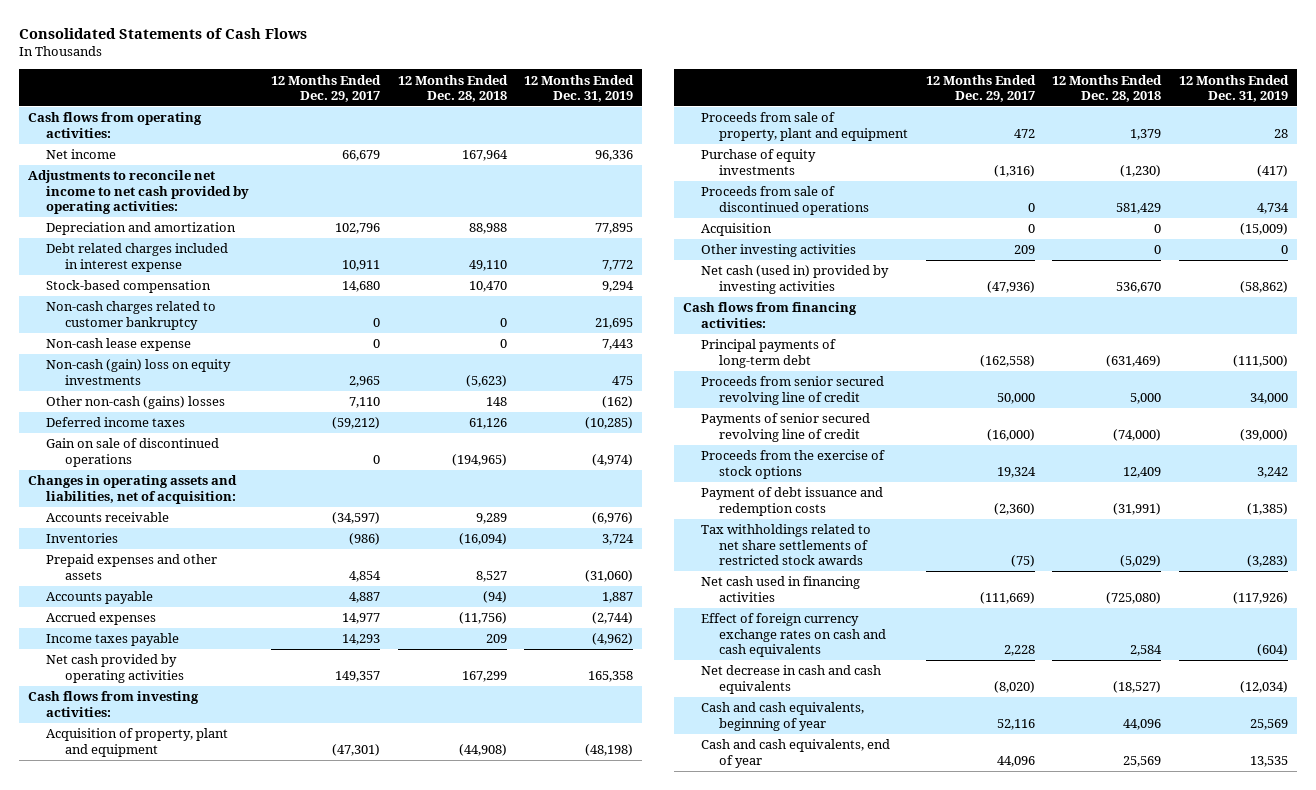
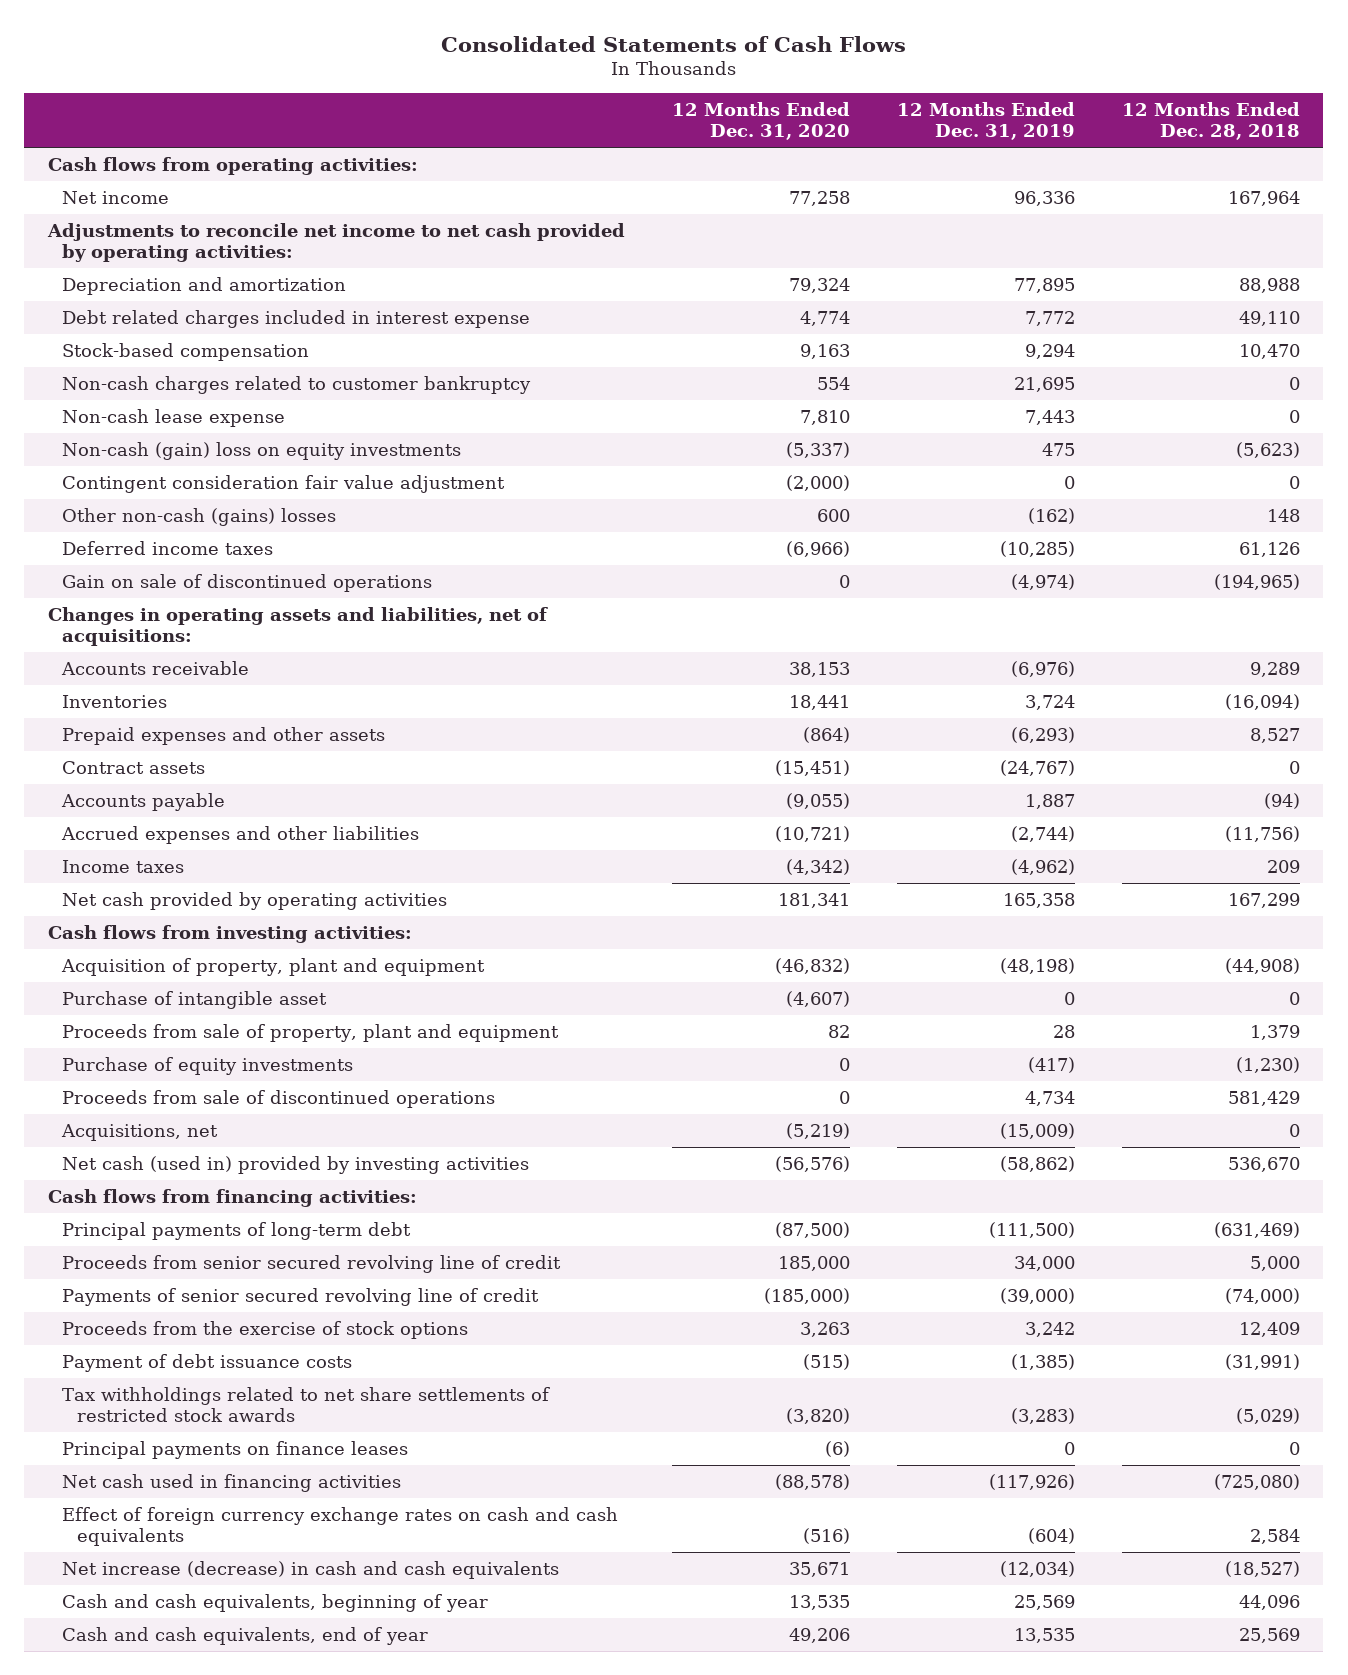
[271,74,382,102] 12 Months Ended Dec. 29, 2017 -> none
none -> [671,102,850,141] 12 Months Ended Dec. 31, 2020
none -> [62,474,506,493] Contingent consideration fair value adjustment
[28,475,238,504] Changes in operating assets and liabilities, net of acquisition: -> [47,606,548,647] Changes in operating assets and liabilities, net of acquisitions:
[585,569,634,582] (31,060) -> [1010,726,1075,743] (6,293)
none -> [62,760,206,774] Contract assets
[46,612,157,626] Accrued expenses -> [61,825,420,844] Accrued expenses and other liabilities
[46,633,180,647] Income taxes payable -> [62,859,185,873] Income taxes
none -> [62,990,328,1009] Purchase of intangible asset
[701,244,857,258] Other investing activities -> none
[701,223,773,237] Acquisition -> [61,1123,219,1141] Acquisitions, net
[701,487,884,516] Payment of debt issuance and redemption costs -> [62,1353,353,1372] Payment of debt issuance costs
none -> [62,1440,409,1459] Principal payments on finance leases
[701,665,882,694] Net decrease in cash and cash equivalents -> [62,1560,560,1579] Net increase (decrease) in cash and cash equivalents

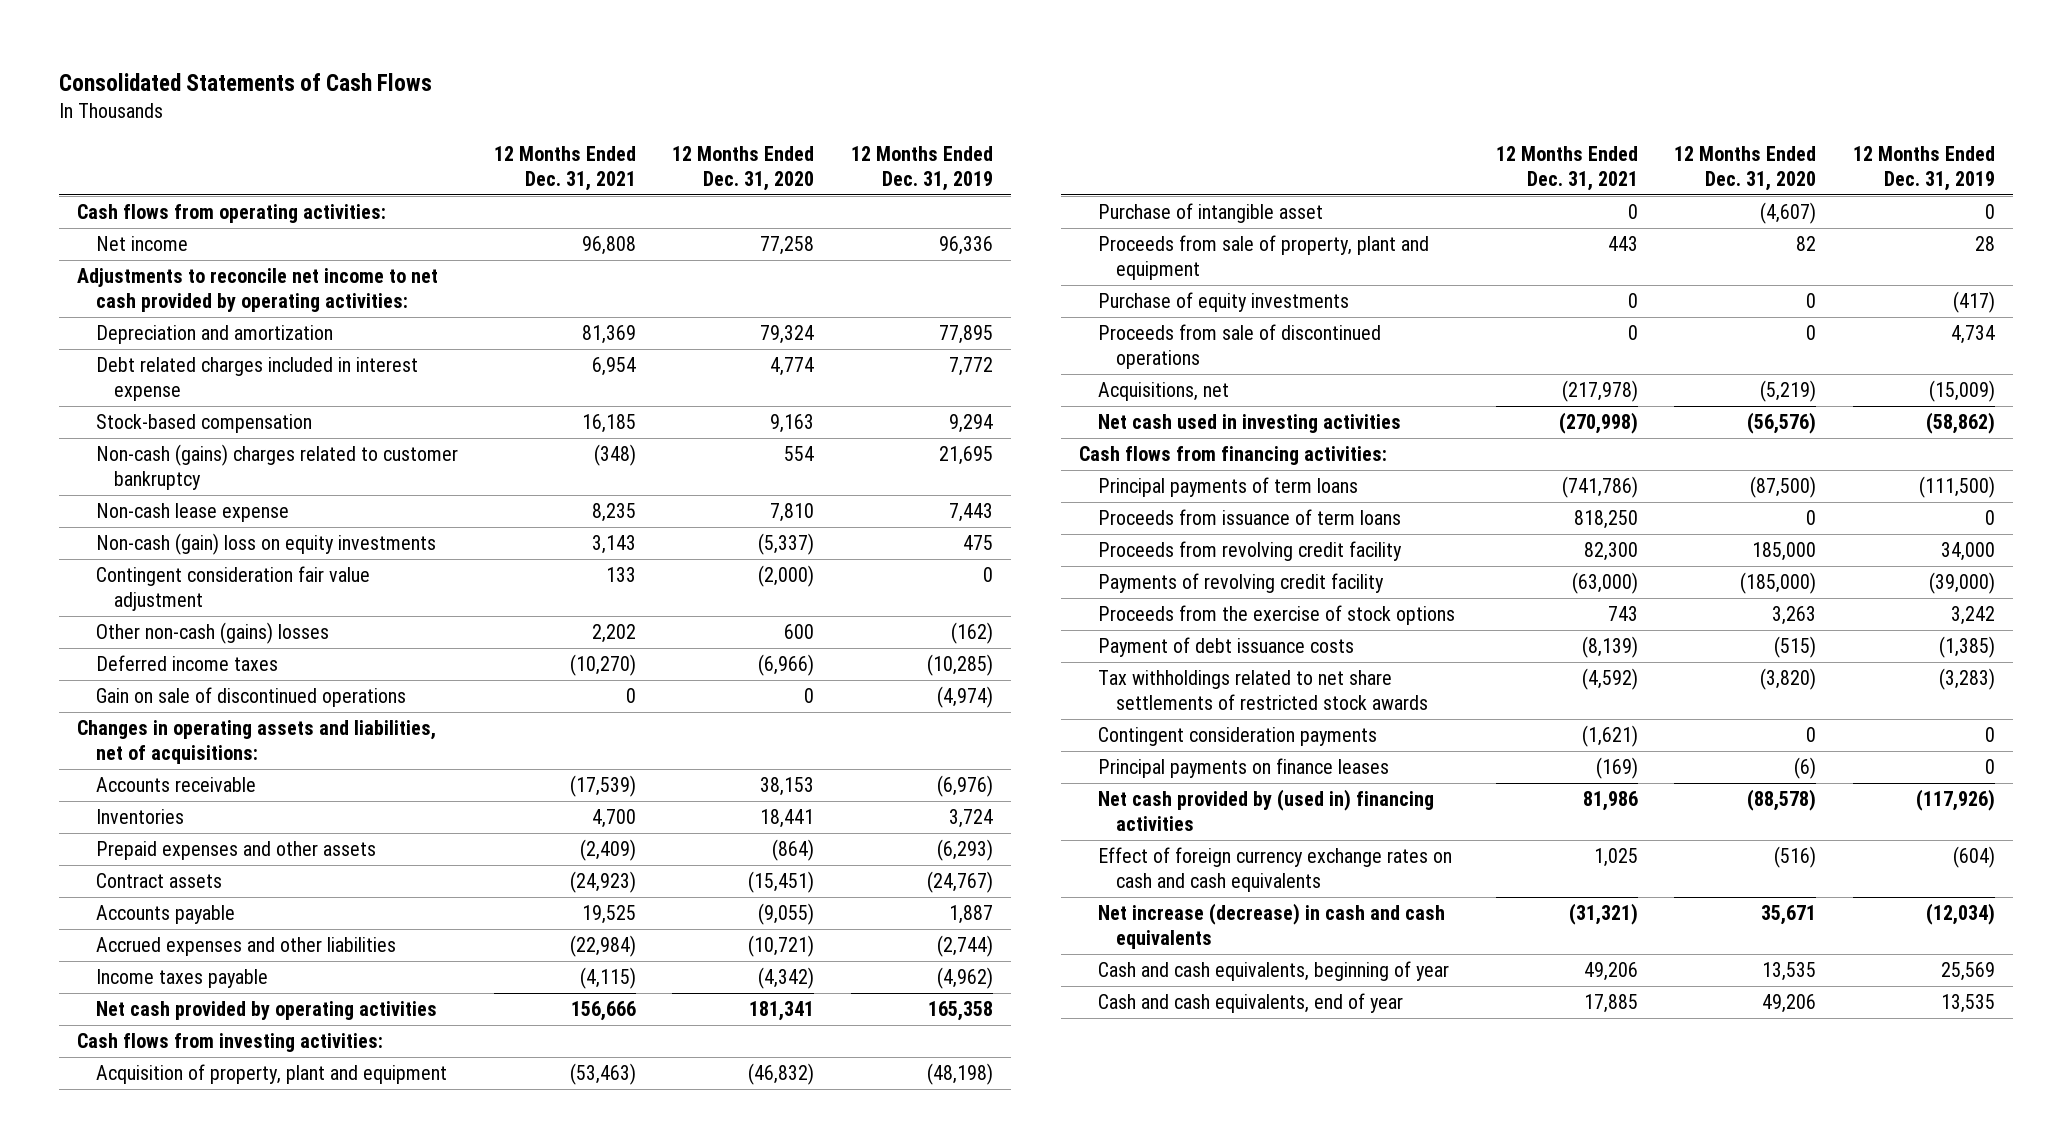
[1121,102,1300,141] 12 Months Ended Dec. 28, 2018 -> none
none -> [494,146,637,192] 12 Months Ended Dec. 31, 2021
[62,375,532,394] Non-cash charges related to customer bankruptcy -> [95,444,458,491] Non-cash (gains) charges related to customer bankruptcy
[62,859,185,873] Income taxes -> [95,969,268,989] Income taxes payable
[62,1155,530,1174] Net cash (used in) provided by investing activities -> [1097,414,1401,434] Net cash used in investing activities
[62,1221,412,1240] Principal payments of long-term debt -> [1097,477,1358,498] Principal payments of term loans
none -> [1097,509,1401,526] Proceeds from issuance of term loans
[62,1254,562,1273] Proceeds from senior secured revolving line of credit -> [1097,541,1402,562] Proceeds from revolving credit facility
[62,1287,540,1306] Payments of senior secured revolving line of credit -> [1097,573,1384,594] Payments of revolving credit facility
none -> [1097,727,1377,747] Contingent consideration payments
[62,1473,402,1492] Net cash used in financing activities -> [1097,789,1434,832] Net cash provided by (used in) financing activities

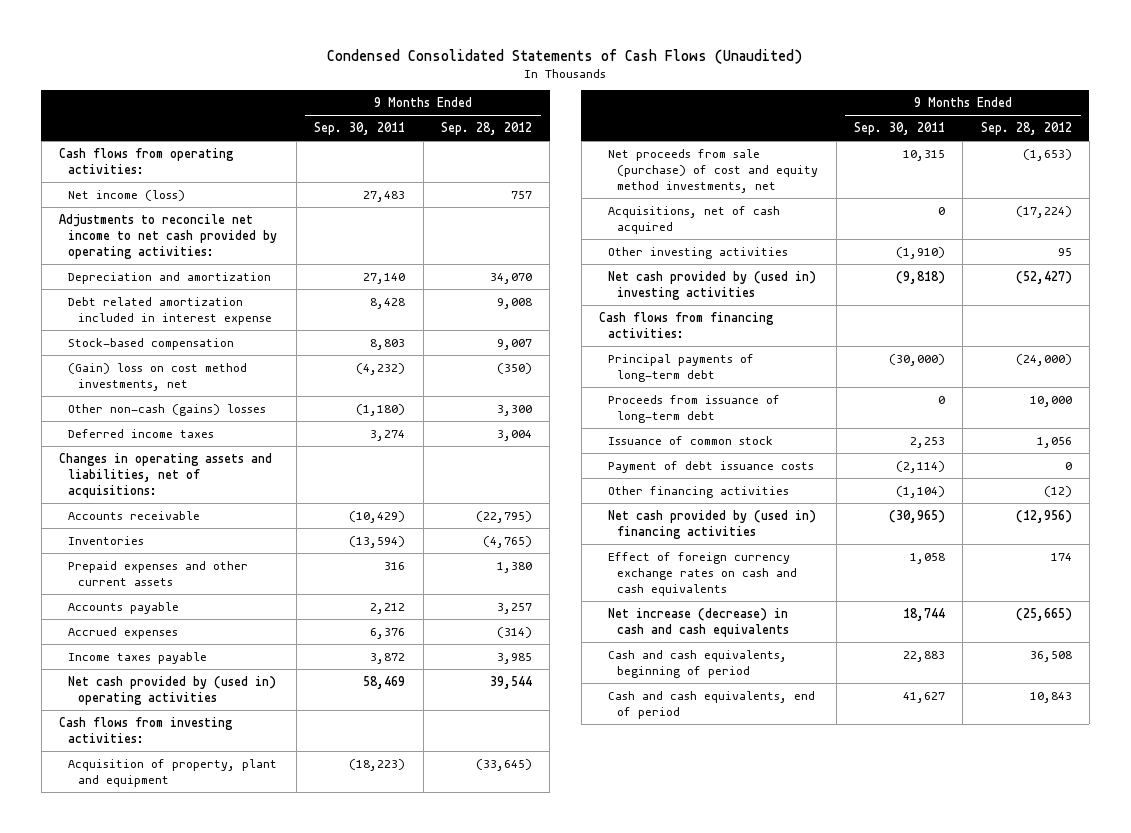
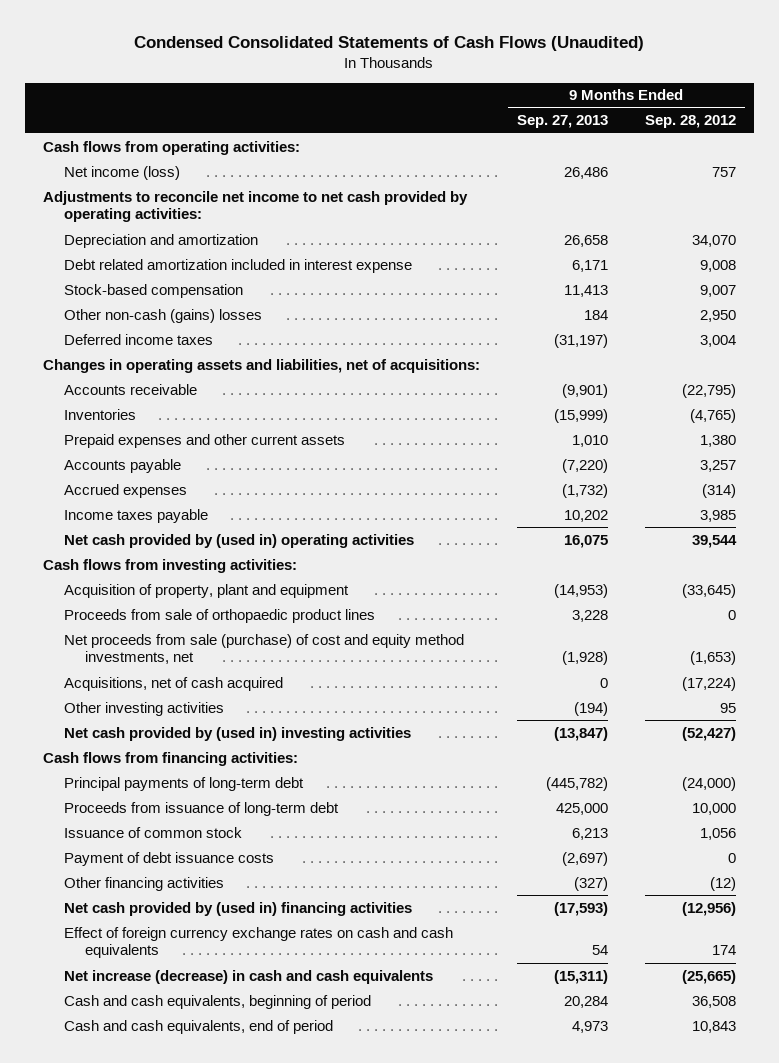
[314,121,406,135] Sep. 30, 2011 -> none
none -> [516,115,608,129] Sep. 27, 2013
[68,362,248,391] (Gain) loss on cost method investments, net -> none
[496,404,532,416] 3,300 -> [699,309,736,322] 2,950
none -> [63,608,375,623] Proceeds from sale of orthopaedic product lines

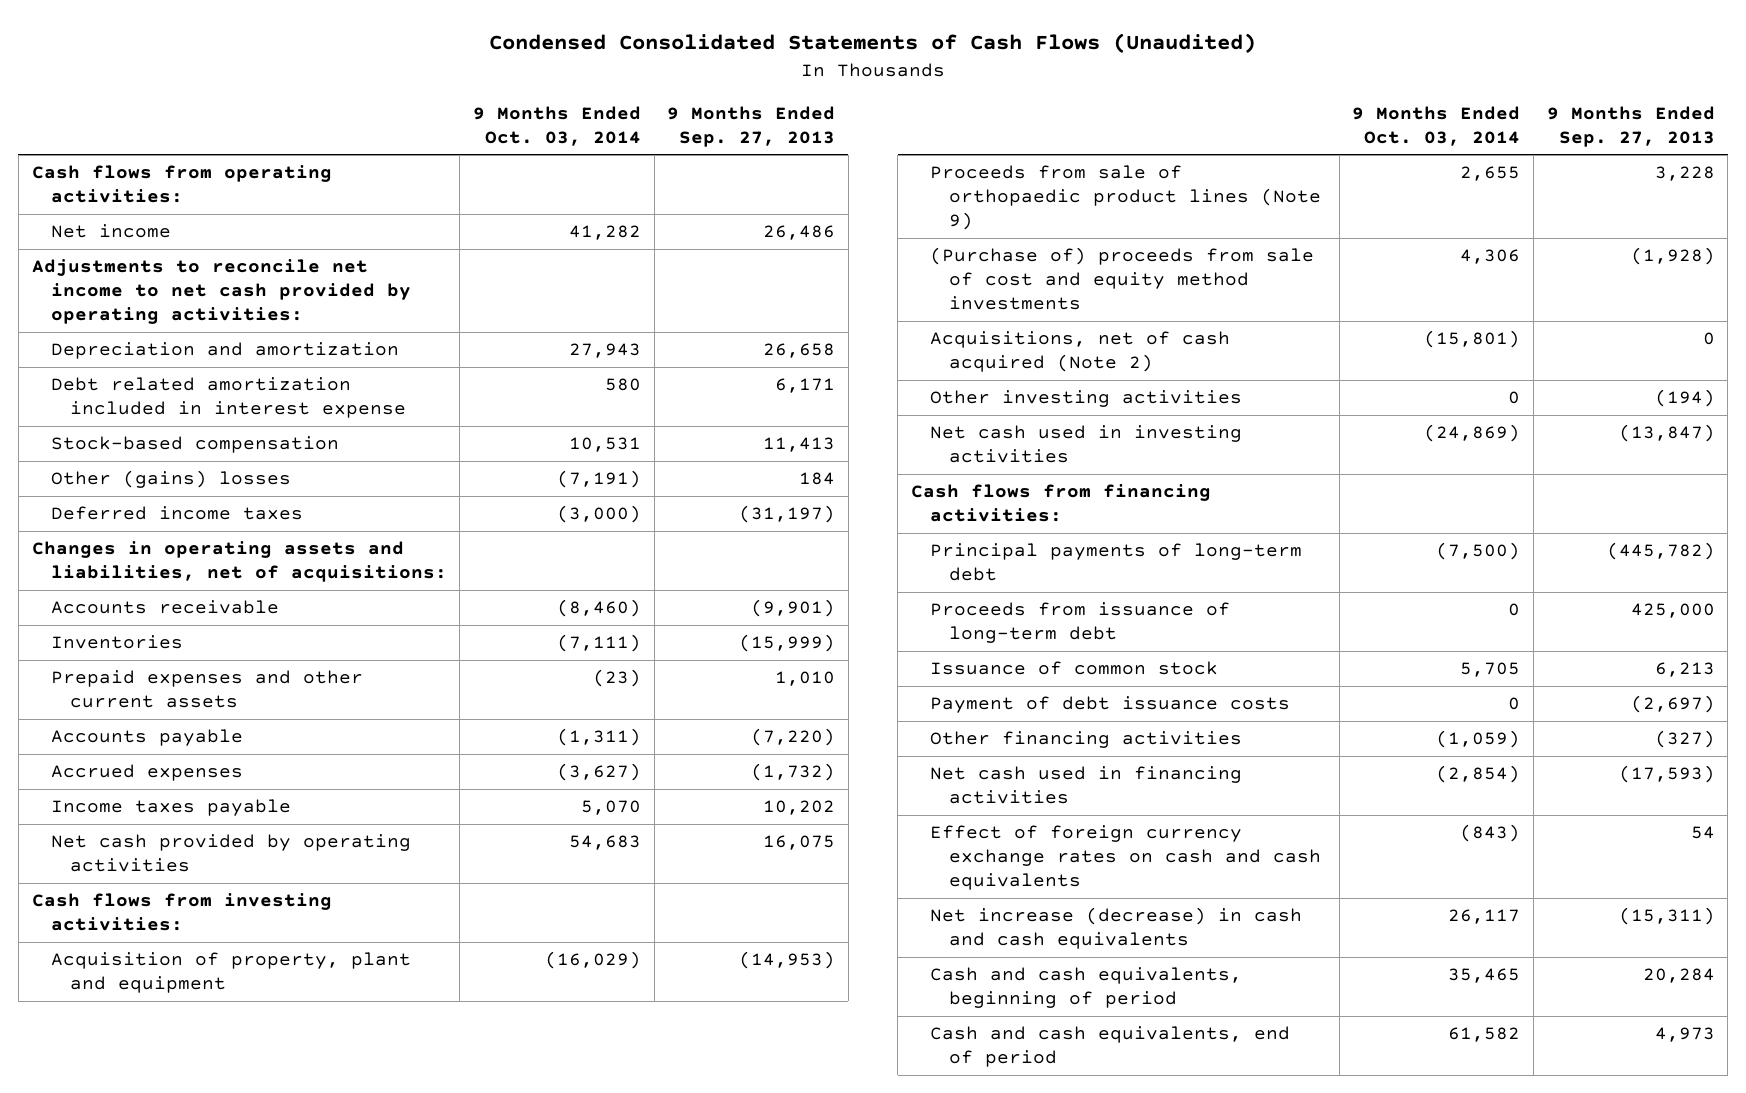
[644,115,736,129] Sep. 28, 2012 -> none
none -> [473,105,642,146] 9 Months Ended Oct. 03, 2014
[63,165,180,180] Net income (loss) -> [50,224,171,239] Net income
[63,308,262,323] Other non-cash (gains) losses -> [50,470,291,489] Other (gains) losses
[63,533,414,548] Net cash provided by (used in) operating activities -> [50,834,411,873] Net cash provided by operating activities
[63,608,375,623] Proceeds from sale of orthopaedic product lines -> [930,165,1322,231] Proceeds from sale of orthopaedic product lines (Note 9)
[63,633,464,665] Net proceeds from sale (purchase) of cost and equity method investments, net -> [930,247,1315,311] (Purchase of) proceeds from sale of cost and equity method investments
[63,676,283,691] Acquisitions, net of cash acquired -> [930,331,1231,373] Acquisitions, net of cash acquired (Note 2)
[63,726,411,741] Net cash provided by (used in) investing activities -> [930,425,1243,464] Net cash used in investing activities
[63,901,412,916] Net cash provided by (used in) financing activities -> [930,766,1243,805] Net cash used in financing activities

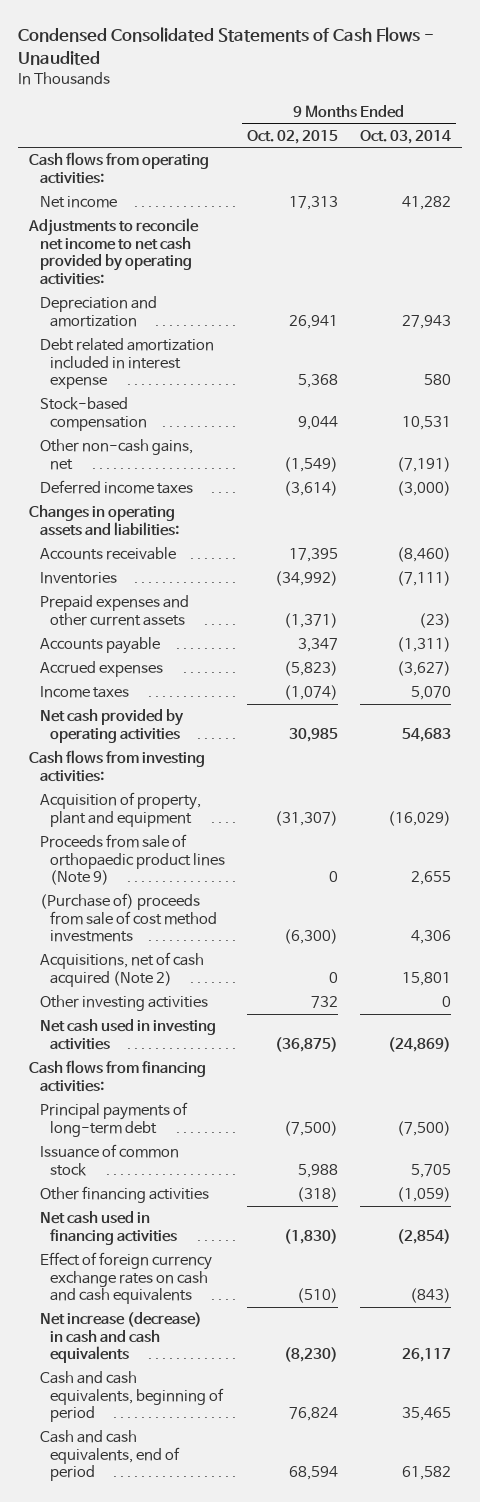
[489,33,1257,54] Condensed Consolidated Statements of Cash Flows (Unaudited) -> [17,26,434,66] Condensed Consolidated Statements of Cash Flows - Unaudited
[667,105,836,147] 9 Months Ended Sep. 27, 2013 -> none
none -> [247,129,339,144] Oct. 02, 2015
[50,470,291,489] Other (gains) losses -> [39,439,193,470] Other non-cash gains, net
[31,541,447,583] Changes in operating assets and liabilities, net of acquisitions: -> [28,505,179,536] Changes in operating assets and liabilities:
[50,799,291,817] Income taxes payable -> [39,686,129,699] Income taxes
[930,247,1315,311] (Purchase of) proceeds from sale of cost and equity method investments -> [39,893,218,943] (Purchase of) proceeds from sale of cost method investments
[1424,330,1521,349] (15,801) -> [401,971,451,986] 15,801
[930,602,1231,644] Proceeds from issuance of long-term debt -> none
[930,696,1291,714] Payment of debt issuance costs -> none

